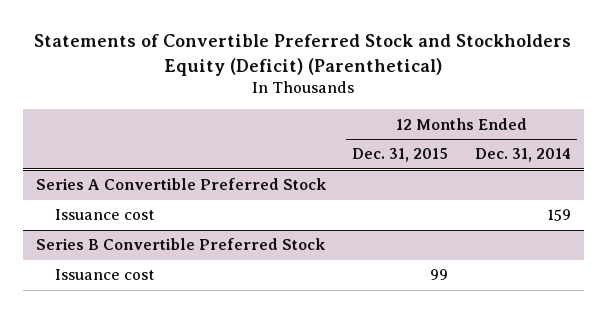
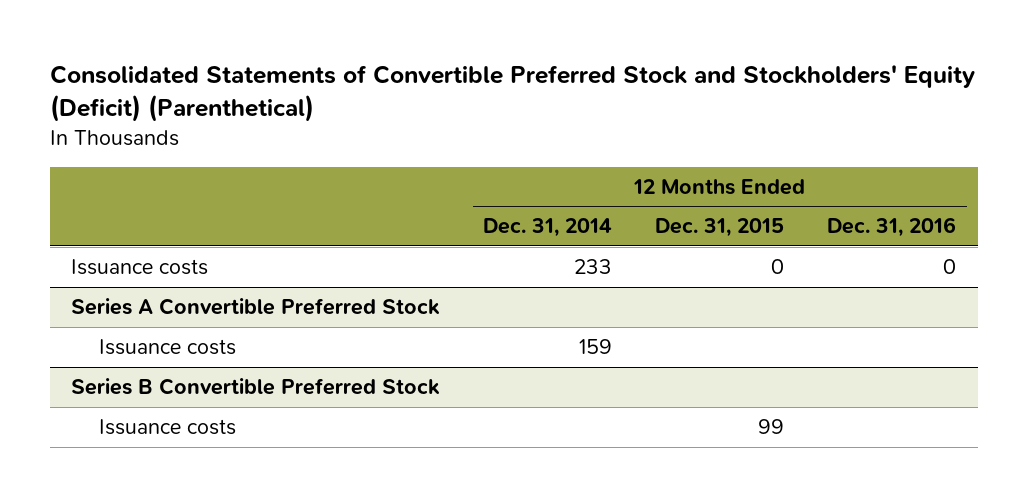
[34,34,572,77] Statements of Convertible Preferred Stock and Stockholders Equity (Deficit) (Parenthetical) -> [49,65,975,123] Consolidated Statements of Convertible Preferred Stock and Stockholders' Equity (Deficit) (Parenthetical)
none -> [827,217,957,238] Dec. 31, 2016
none -> [71,259,209,276] Issuance costs
[55,209,156,221] Issuance cost -> [99,339,237,356] Issuance costs
[55,269,156,281] Issuance cost -> [99,419,237,436] Issuance costs

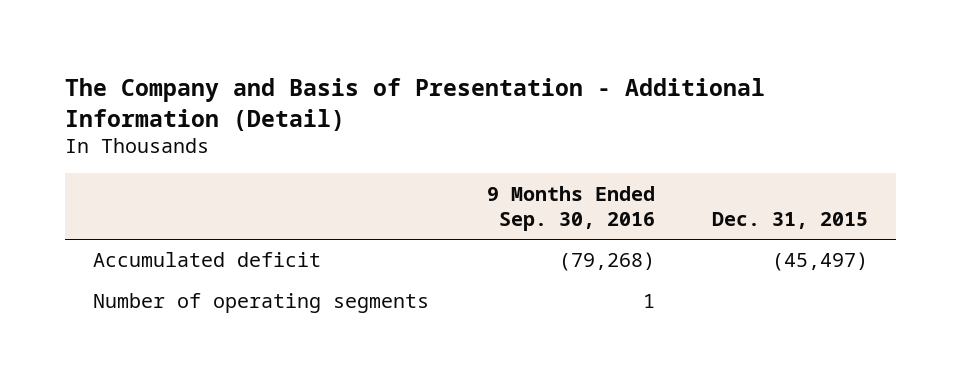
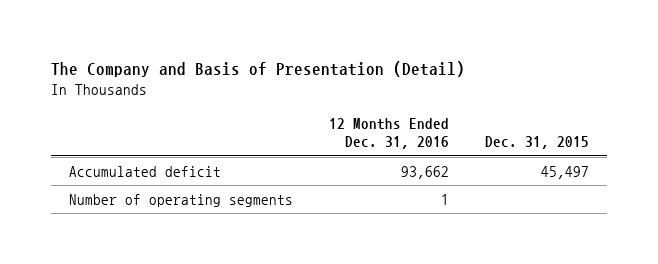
[64,77,765,131] The Company and Basis of Presentation - Additional Information (Detail) -> [51,61,466,78] The Company and Basis of Presentation (Detail)
[486,185,655,231] 9 Months Ended Sep. 30, 2016 -> none
none -> [329,117,450,150] 12 Months Ended Dec. 31, 2016
[771,252,868,272] (45,497) -> [541,165,590,179] 45,497

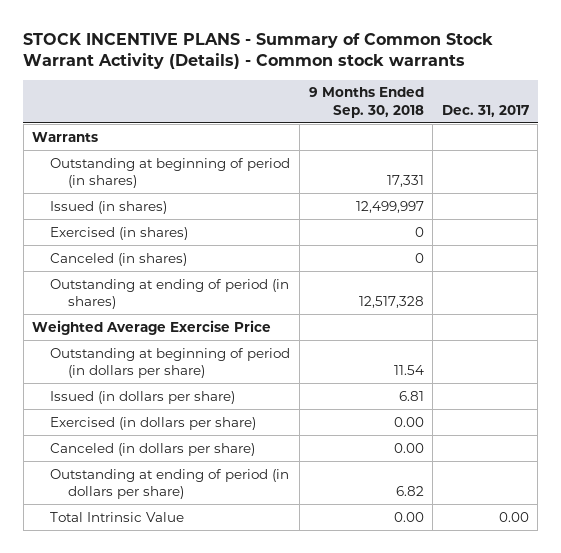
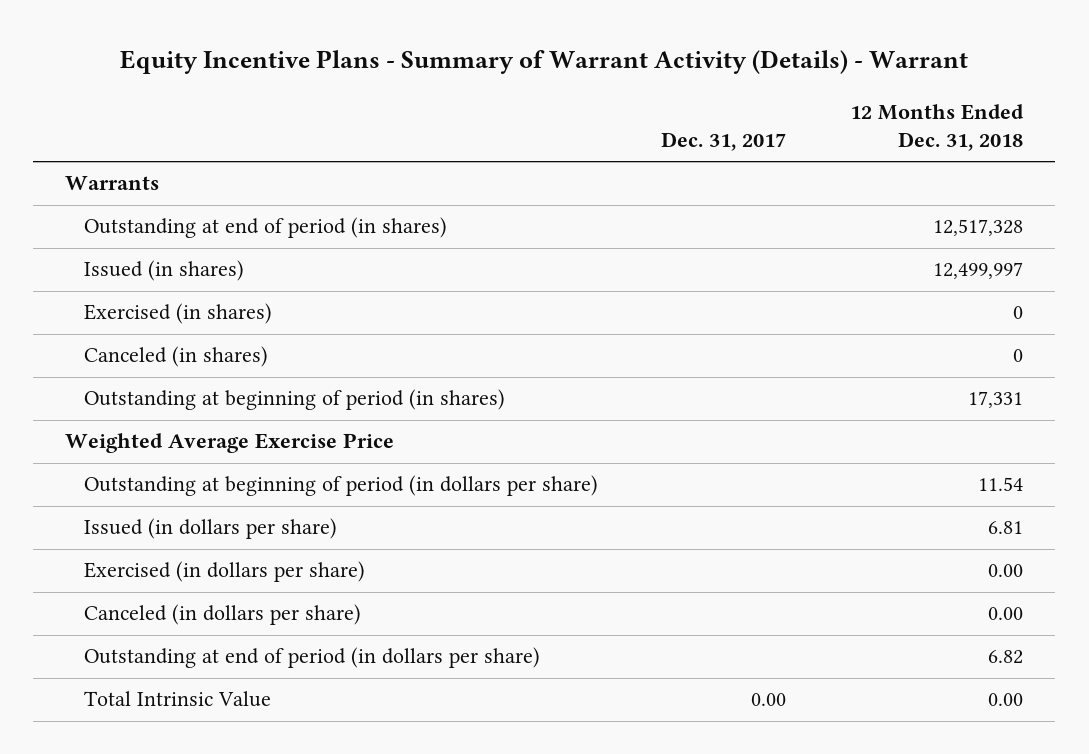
[23,32,494,70] STOCK INCENTIVE PLANS - Summary of Common Stock Warrant Activity (Details) - Common stock warrants -> [120,49,969,74] Equity Incentive Plans - Summary of Warrant Activity (Details) - Warrant
[308,87,424,118] 9 Months Ended Sep. 30, 2018 -> none
none -> [850,103,1025,151] 12 Months Ended Dec. 31, 2018
none -> [83,217,447,239] Outstanding at end of period (in shares)
[50,278,290,310] Outstanding at ending of period (in shares) -> none
[50,157,291,189] Outstanding at beginning of period (in shares) -> [83,389,505,411] Outstanding at beginning of period (in shares)
[50,468,290,500] Outstanding at ending of period (in dollars per share) -> [83,647,540,669] Outstanding at end of period (in dollars per share)

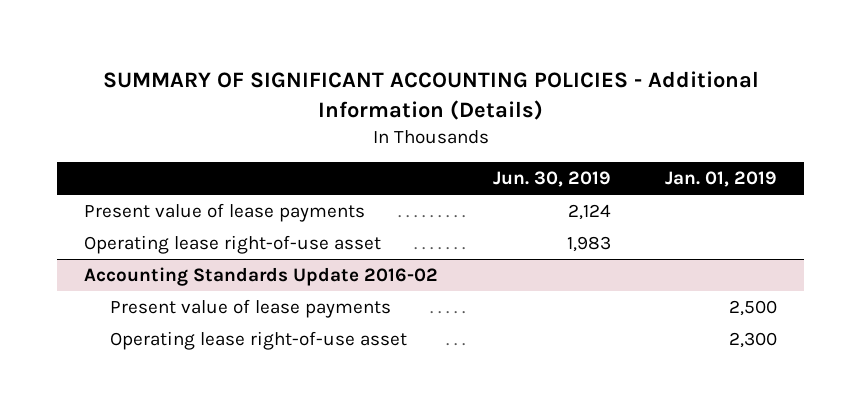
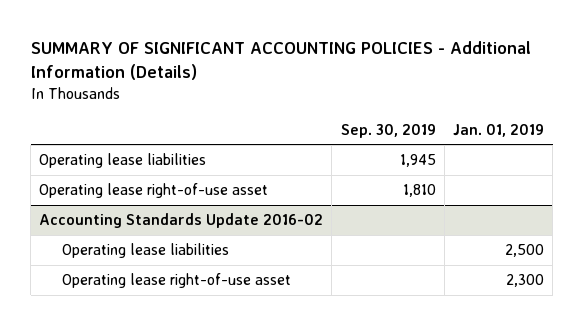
[492,170,611,187] Jun. 30, 2019 -> none
none -> [340,123,436,138] Sep. 30, 2019
[84,203,366,223] Present value of lease payments -> [39,153,207,169] Operating lease liabilities
[110,299,392,319] Present value of lease payments -> [61,243,229,259] Operating lease liabilities

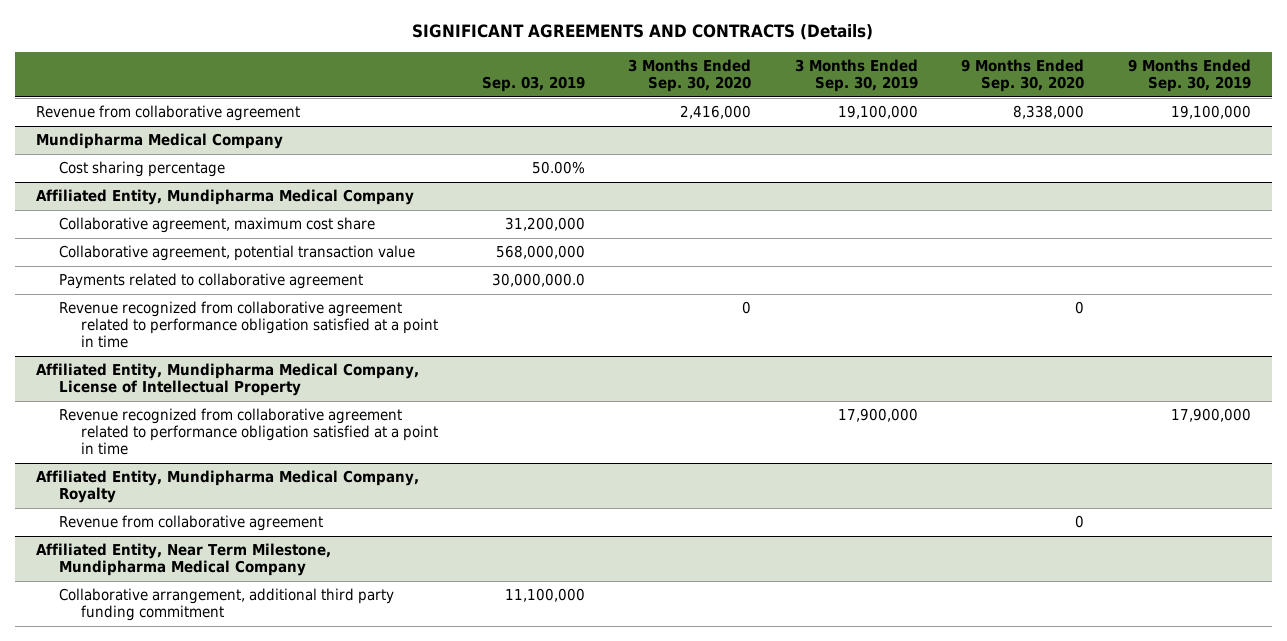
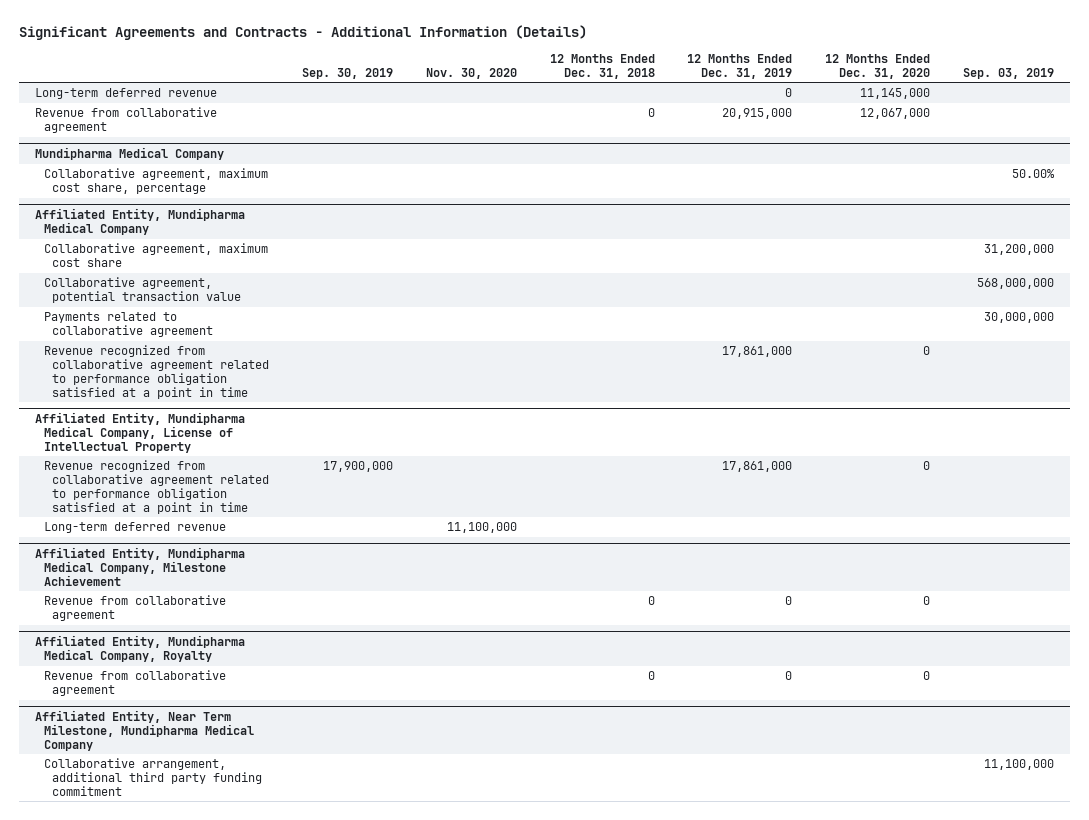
[412,24,874,41] SIGNIFICANT AGREEMENTS AND CONTRACTS (Details) -> [18,24,587,40] Significant Agreements and Contracts - Additional Information (Details)
[628,59,752,93] 3 Months Ended Sep. 30, 2020 -> none
[794,59,918,93] 3 Months Ended Sep. 30, 2019 -> none
[961,59,1085,93] 9 Months Ended Sep. 30, 2020 -> none
[1127,59,1251,93] 9 Months Ended Sep. 30, 2019 -> none
none -> [302,67,394,79] Sep. 30, 2019
none -> [425,67,517,79] Nov. 30, 2020
none -> [549,53,655,79] 12 Months Ended Dec. 31, 2018
none -> [687,53,793,79] 12 Months Ended Dec. 31, 2019
none -> [825,53,931,79] 12 Months Ended Dec. 31, 2020
none -> [35,88,218,100] Long-term deferred revenue
[58,161,225,178] Cost sharing percentage -> [43,168,268,194] Collaborative agreement, maximum cost share, percentage
[491,273,585,288] 30,000,000.0 -> [984,312,1055,324] 30,000,000
none -> [43,522,226,534] Long-term deferred revenue
none -> [35,547,246,586] Affiliated Entity, Mundipharma Medical Company, Milestone Achievement
none -> [43,595,226,621] Revenue from collaborative agreement

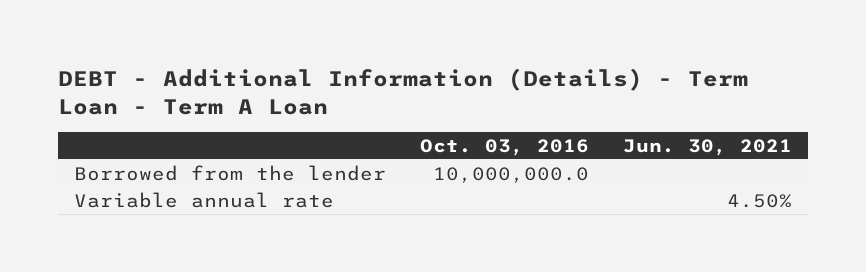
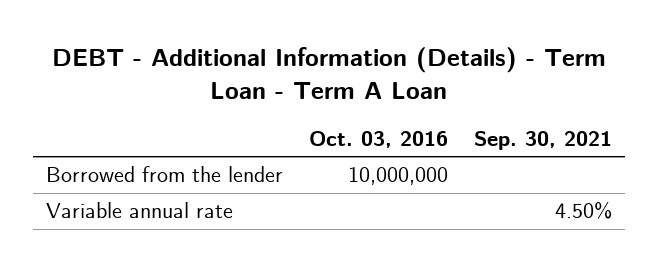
[622,138,792,156] Jun. 30, 2021 -> none
none -> [473,130,612,150] Sep. 30, 2021
[432,166,589,183] 10,000,000.0 -> [347,167,448,186] 10,000,000

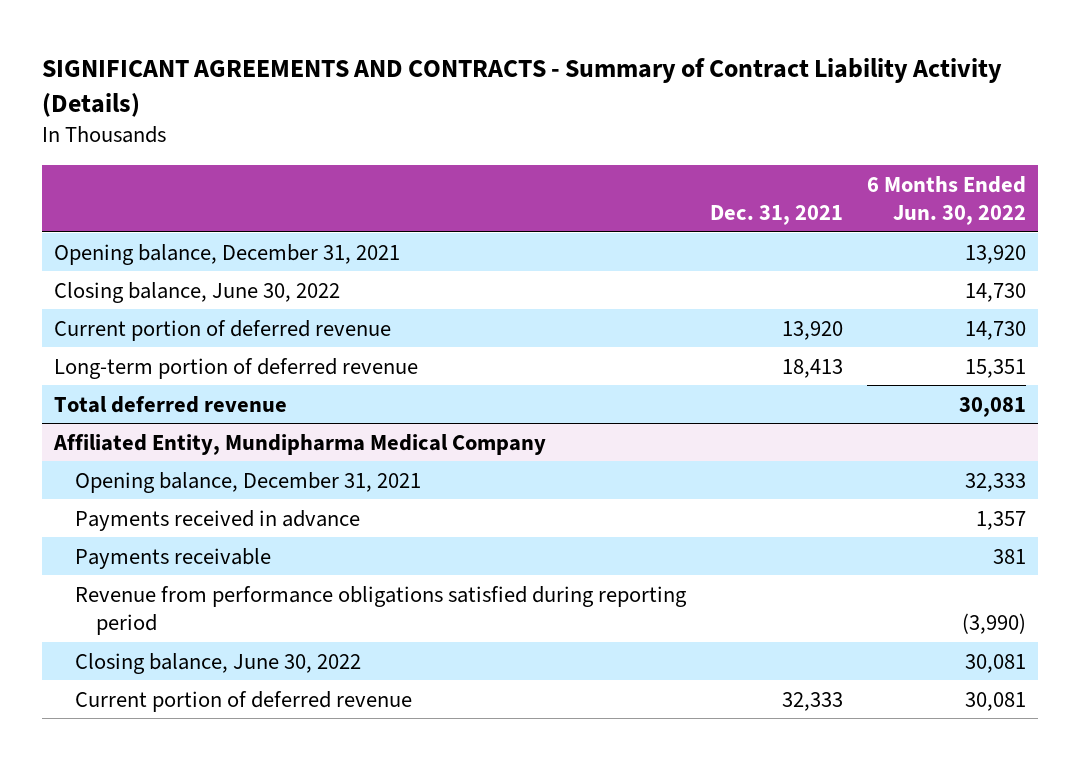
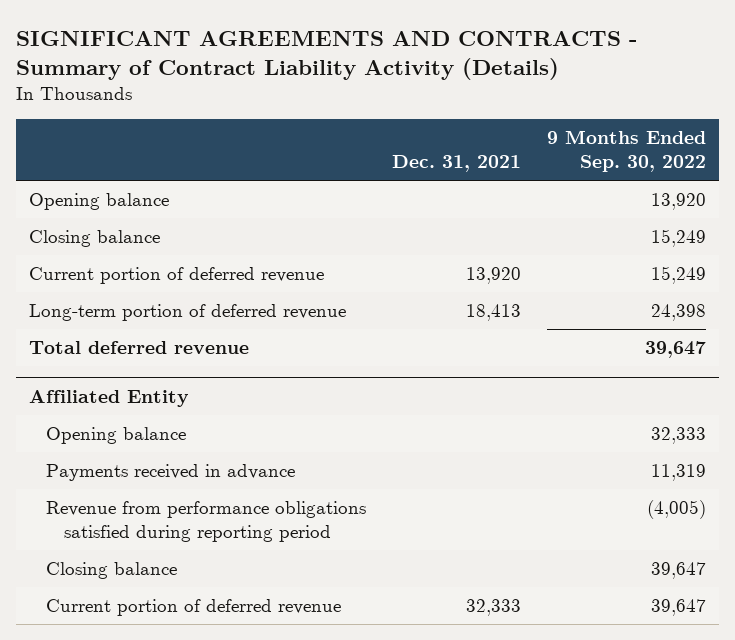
[866,175,1026,226] 6 Months Ended Jun. 30, 2022 -> none
none -> [546,130,706,172] 9 Months Ended Sep. 30, 2022
[53,243,400,265] Opening balance, December 31, 2021 -> [29,193,170,211] Opening balance
[53,281,340,303] Closing balance, June 30, 2022 -> [29,230,161,248] Closing balance
[52,433,546,455] Affiliated Entity, Mundipharma Medical Company -> [29,389,190,407] Affiliated Entity
[74,471,421,493] Opening balance, December 31, 2021 -> [46,427,187,445] Opening balance
[74,547,271,569] Payments receivable -> none
[74,652,361,674] Closing balance, June 30, 2022 -> [46,562,178,580] Closing balance

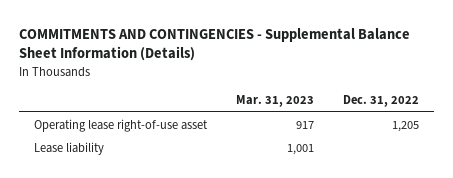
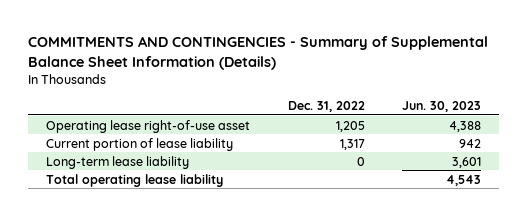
[18,27,410,62] COMMITMENTS AND CONTINGENCIES - Supplemental Balance Sheet Information (Details) -> [27,36,488,70] COMMITMENTS AND CONTINGENCIES - Summary of Supplemental Balance Sheet Information (Details)
[235,95,314,108] Mar. 31, 2023 -> none
none -> [401,101,481,113] Jun. 30, 2023
none -> [46,137,234,151] Current portion of lease liability
none -> [46,155,190,169] Long-term lease liability
[33,141,104,155] Lease liability -> [46,173,224,187] Total operating lease liability

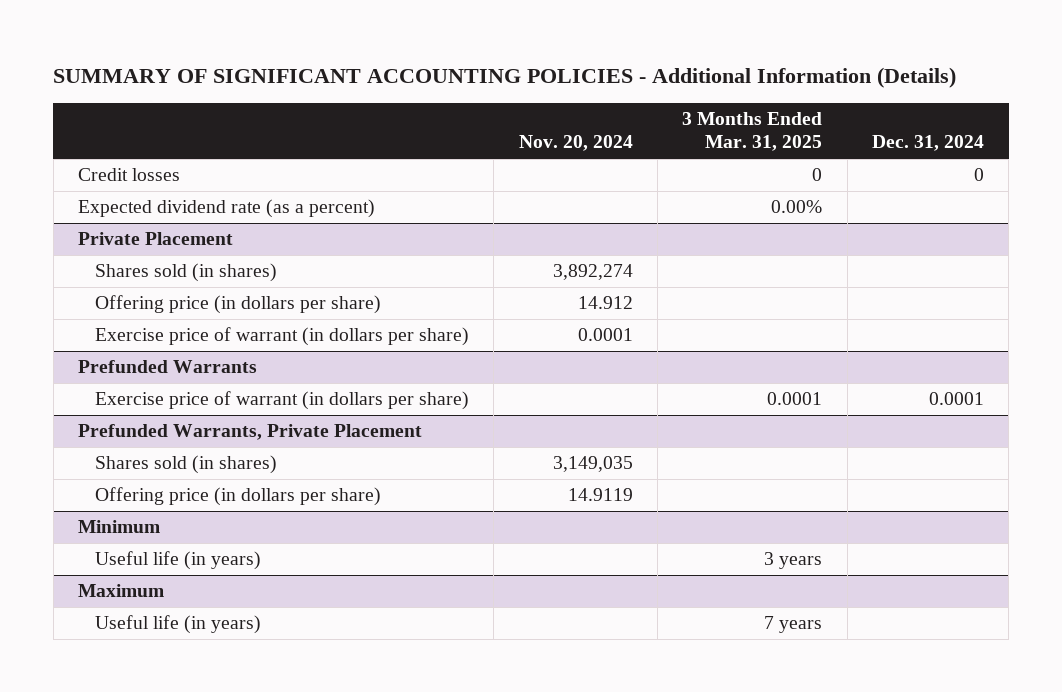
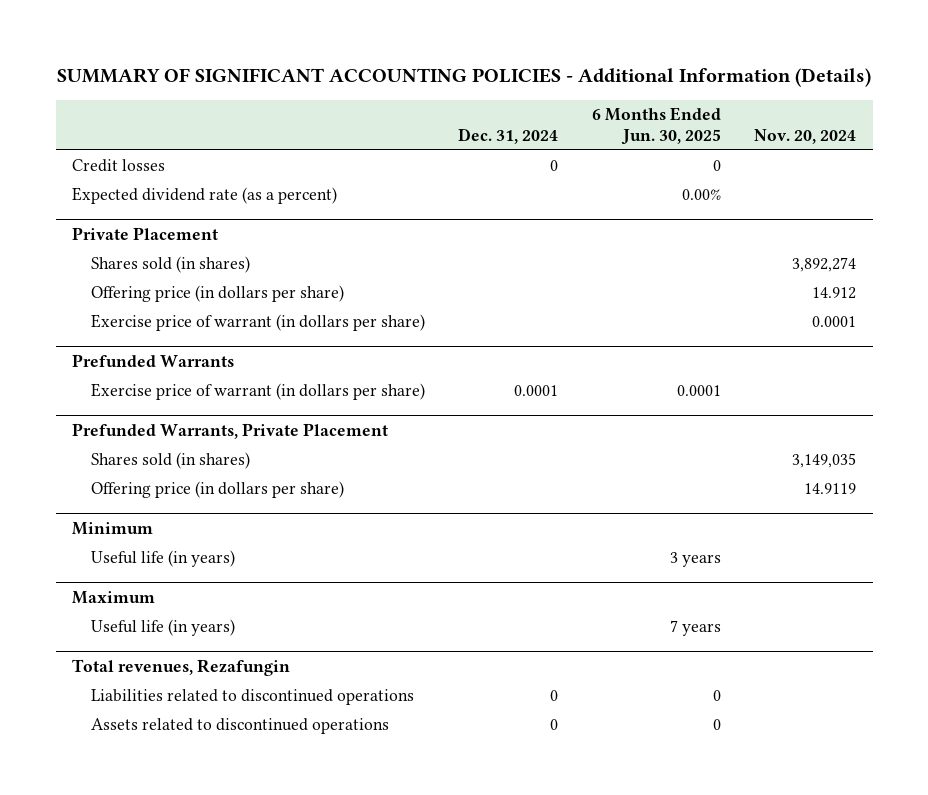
[682,111,823,152] 3 Months Ended Mar. 31, 2025 -> none
none -> [591,106,721,145] 6 Months Ended Jun. 30, 2025
none -> [72,658,291,676] Total revenues, Rezafungin
none -> [90,689,414,706] Liabilities related to discontinued operations
none -> [90,718,389,735] Assets related to discontinued operations

